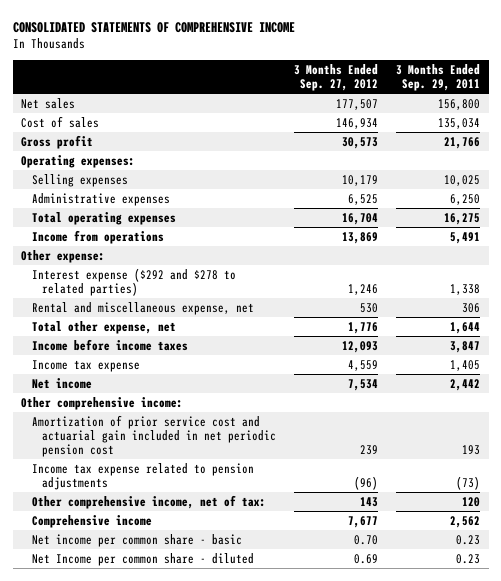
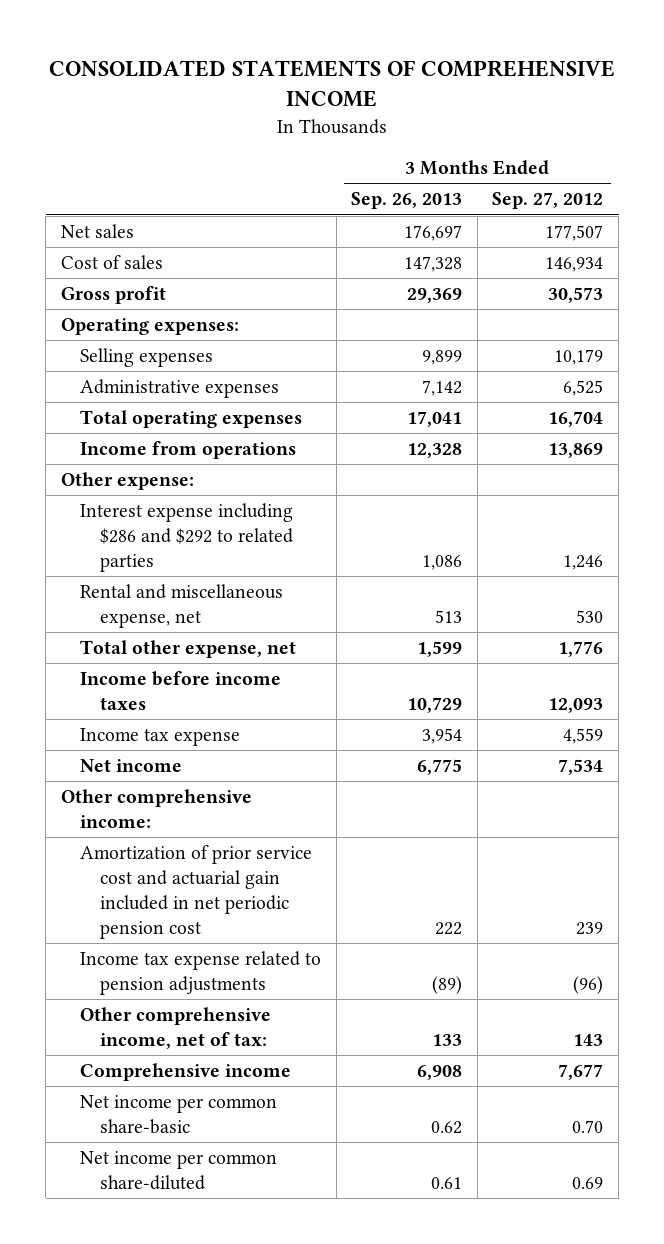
[395,64,480,92] 3 Months Ended Sep. 29, 2011 -> none
none -> [351,192,463,210] Sep. 26, 2013
[31,267,236,296] Interest expense ($292 and $278 to related parties) -> [80,502,294,572] Interest expense including $286 and $292 to related parties
[31,533,242,547] Net income per common share - basic -> [80,1094,278,1134] Net income per common share-basic
[31,552,254,566] Net Income per common share - diluted -> [80,1150,278,1190] Net income per common share-diluted

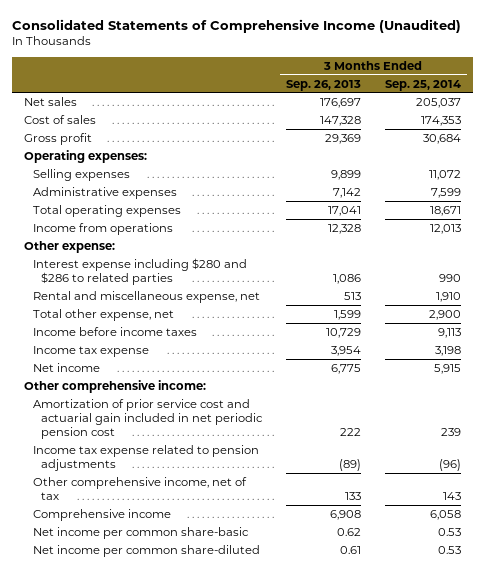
[49,60,616,108] CONSOLIDATED STATEMENTS OF COMPREHENSIVE INCOME -> [12,18,462,33] Consolidated Statements of Comprehensive Income (Unaudited)
[492,192,604,210] Sep. 27, 2012 -> none
none -> [384,79,461,91] Sep. 25, 2014
[80,502,294,572] Interest expense including $286 and $292 to related parties -> [32,257,247,286] Interest expense including $280 and $286 to related parties
[80,1006,272,1049] Other comprehensive income, net of tax: -> [32,476,247,501] Other comprehensive income, net of tax

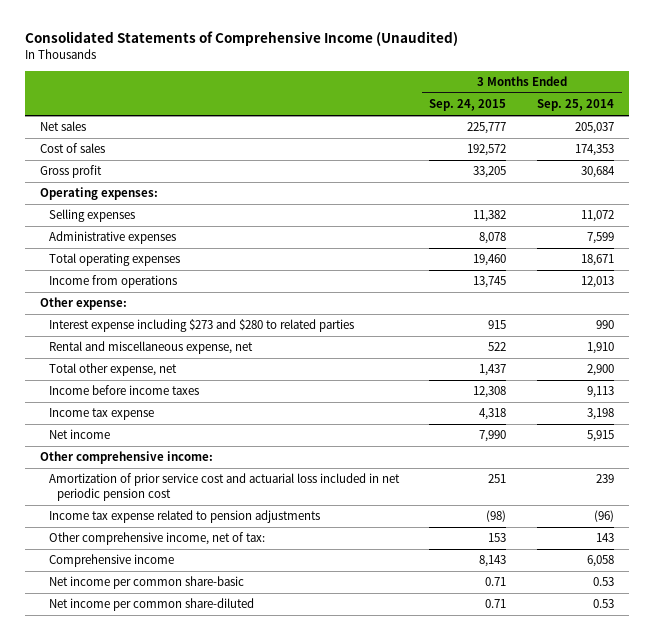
[286,79,362,91] Sep. 26, 2013 -> none
none -> [429,99,507,112] Sep. 24, 2015
[32,257,247,286] Interest expense including $280 and $286 to related parties -> [48,319,354,333] Interest expense including $273 and $280 to related parties
[32,398,264,440] Amortization of prior service cost and actuarial gain included in net periodic pension cost -> [48,473,400,501] Amortization of prior service cost and actuarial loss included in net periodic pension cost
[32,476,247,501] Other comprehensive income, net of tax -> [48,532,265,546] Other comprehensive income, net of tax:

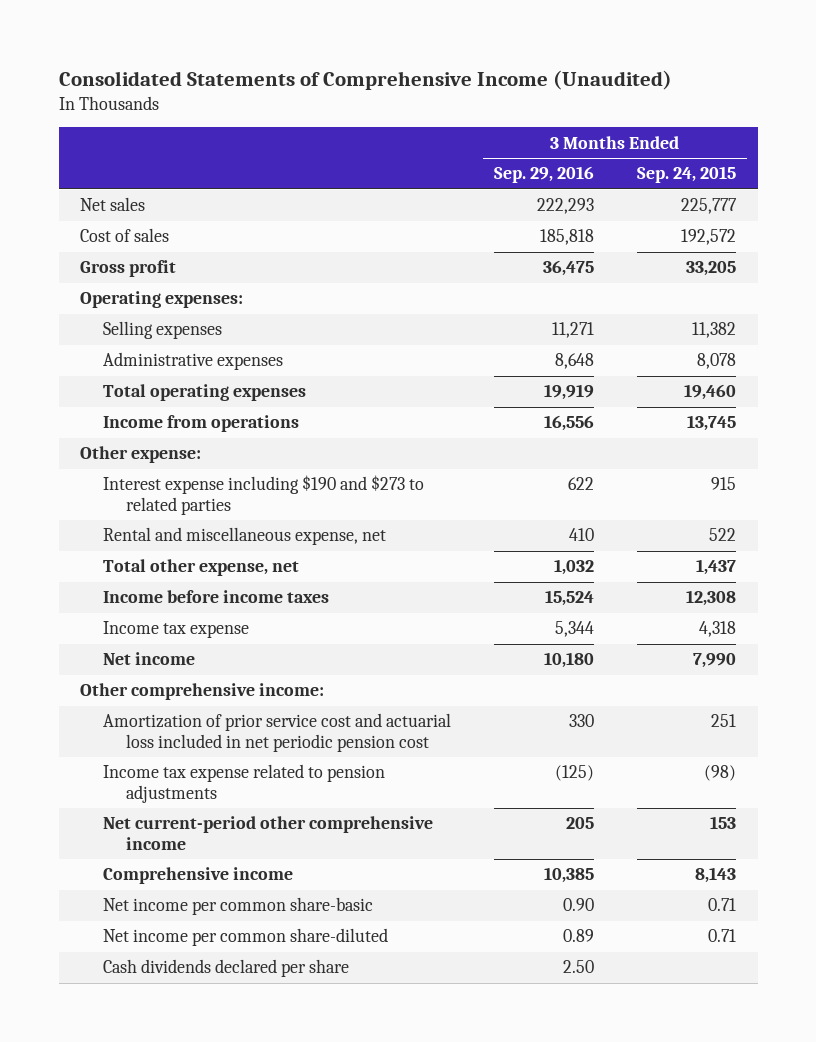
[536,99,614,112] Sep. 25, 2014 -> none
none -> [494,166,595,184] Sep. 29, 2016
[48,319,354,333] Interest expense including $273 and $280 to related parties -> [103,475,425,515] Interest expense including $190 and $273 to related parties
[48,532,265,546] Other comprehensive income, net of tax: -> [103,816,434,850] Net current-period other comprehensive income
none -> [103,959,350,978] Cash dividends declared per share

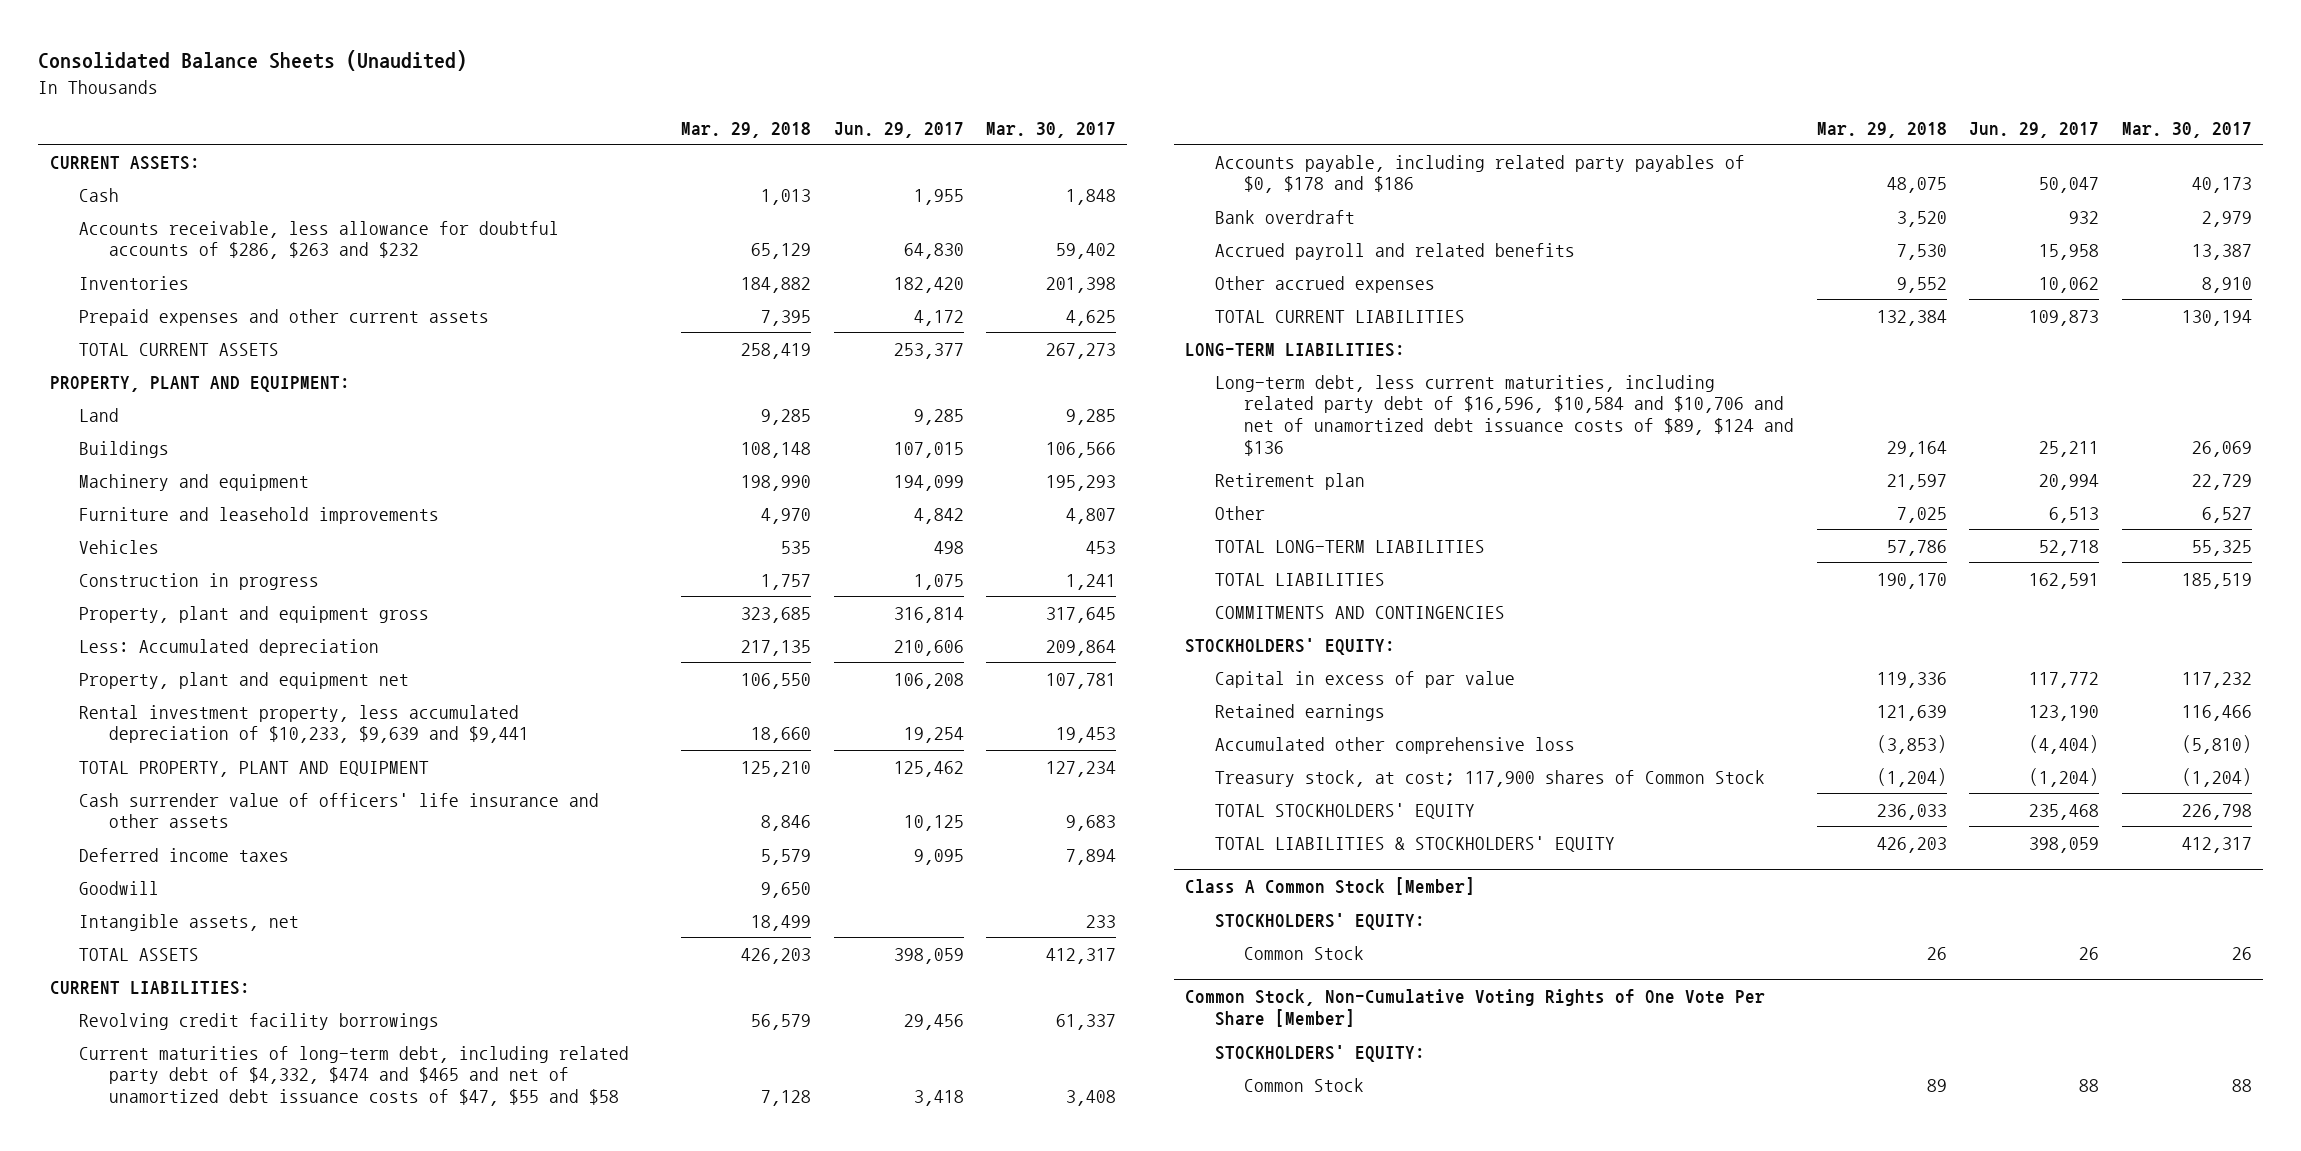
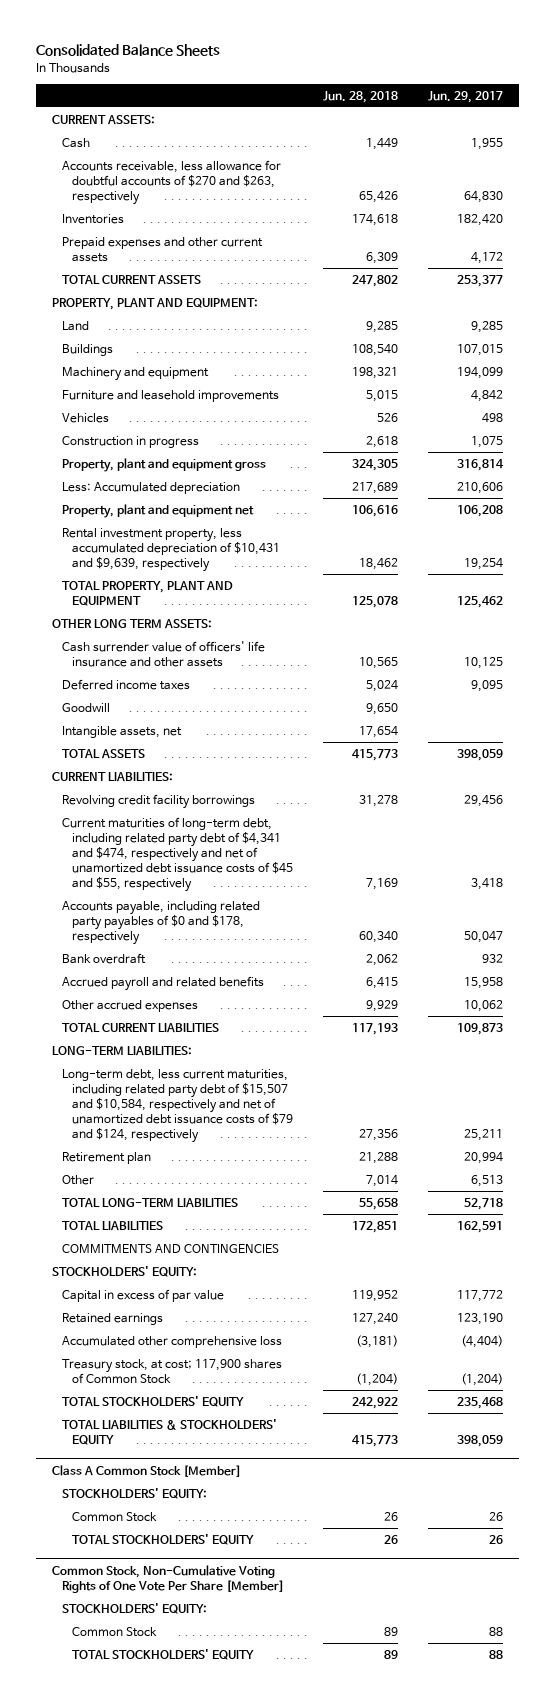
[38,50,468,72] Consolidated Balance Sheets (Unaudited) -> [36,44,221,57] Consolidated Balance Sheets
[681,121,812,138] Mar. 29, 2018 -> none
[986,121,1117,138] Mar. 30, 2017 -> none
none -> [323,90,399,103] Jun. 28, 2018
[79,220,560,260] Accounts receivable, less allowance for doubtful accounts of $286, $263 and $232 -> [61,160,281,206] Accounts receivable, less allowance for doubtful accounts of $270 and $263, respectively
[79,704,529,744] Rental investment property, less accumulated depreciation of $10,233, $9,639 and $9,441 -> [61,528,280,573] Rental investment property, less accumulated depreciation of $10,431 and $9,639, respectively
none -> [51,619,212,630] OTHER LONG TERM ASSETS:
[79,1045,630,1107] Current maturities of long-term debt, including related party debt of $4,332, $474 and $465 and net of unamortized debt issuance costs of $47, $55 and $58 -> [61,817,293,893] Current maturities of long-term debt, including related party debt of $4,341 and $474, respectively and net of unamortized debt issuance costs of $45 and $55, respectively
[1214,154,1745,194] Accounts payable, including related party payables of $0, $178 and $186 -> [61,901,260,946] Accounts payable, including related party payables of $0 and $178, respectively
[1214,374,1795,456] Long-term debt, less current maturities, including related party debt of $16,596, $10,584 and $10,706 and net of unamortized debt issuance costs of $89, $124 and $136 -> [61,1069,293,1144] Long-term debt, less current maturities, including related party debt of $15,507 and $10,584, respectively and net of unamortized debt issuance costs of $79 and $124, respectively
none -> [71,1534,254,1546] TOTAL STOCKHOLDERS' EQUITY
none -> [71,1649,254,1661] TOTAL STOCKHOLDERS' EQUITY

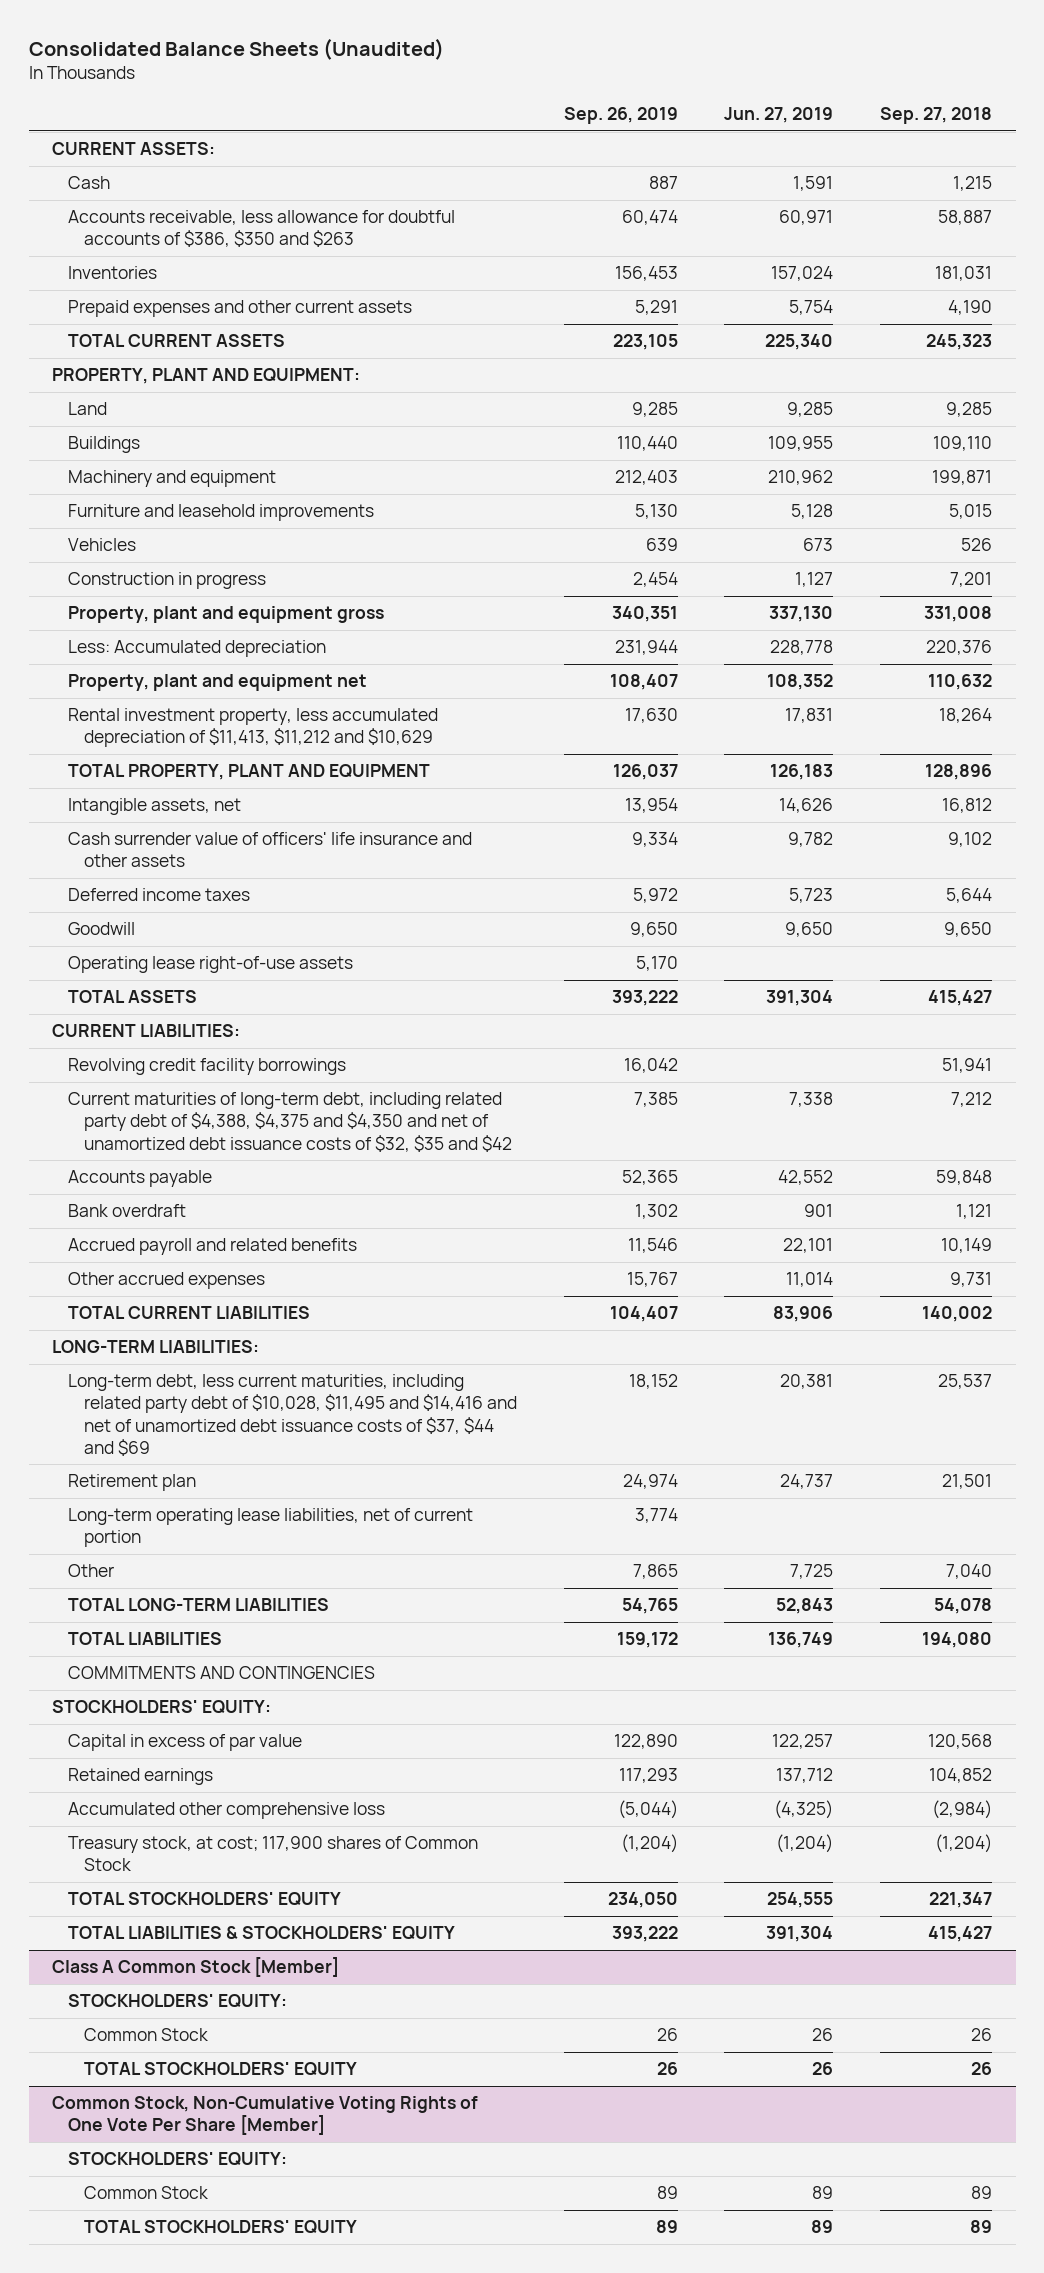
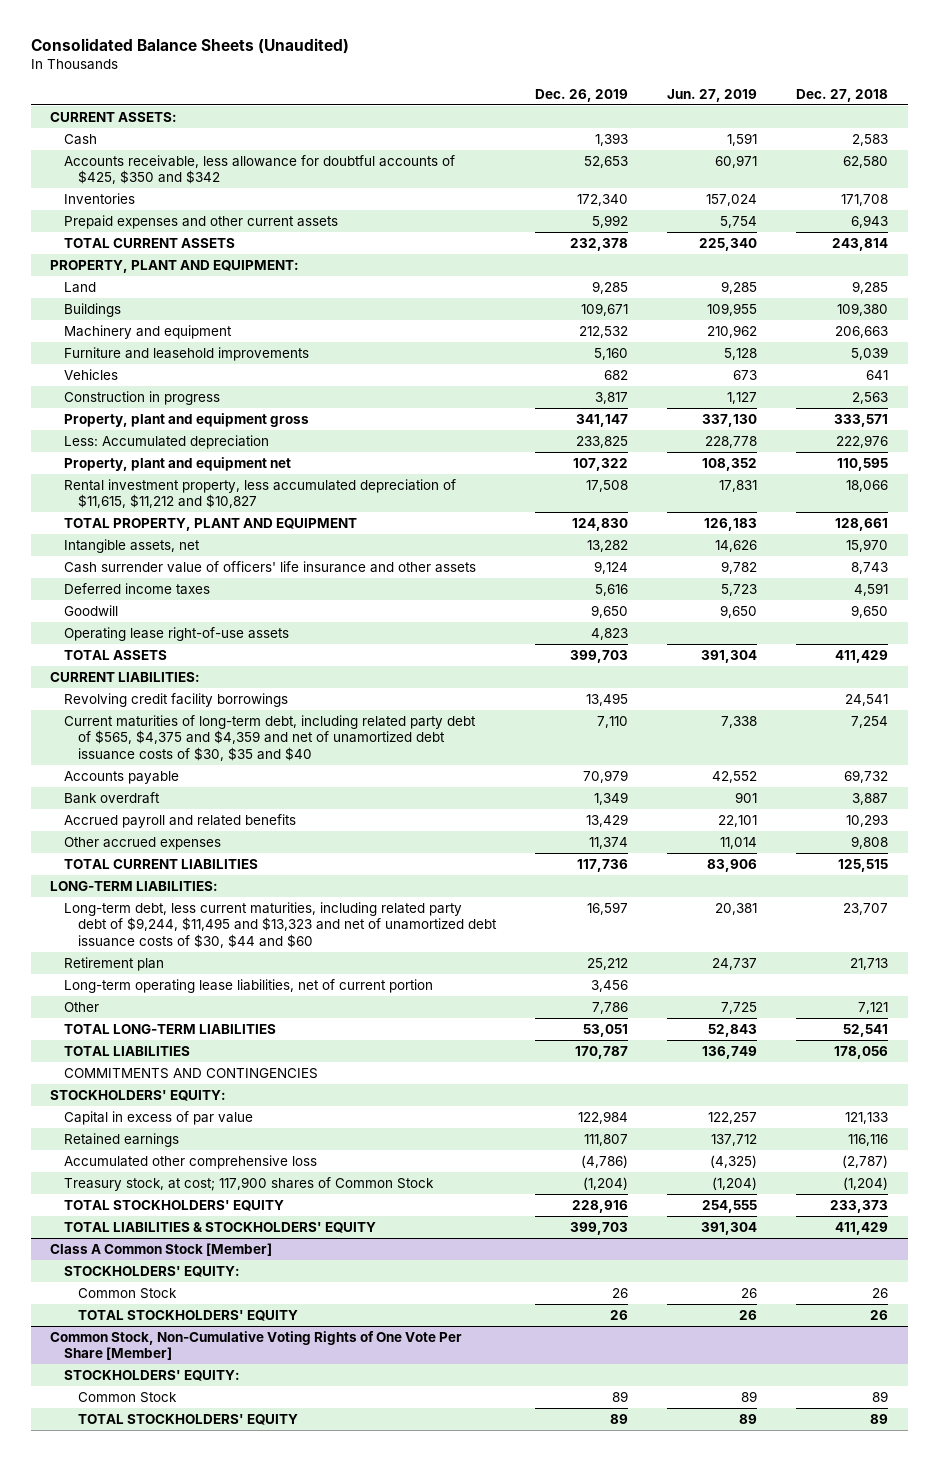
[563,107,678,125] Sep. 26, 2019 -> none
[880,107,993,125] Sep. 27, 2018 -> none
none -> [535,88,629,102] Dec. 26, 2019
none -> [796,88,889,102] Dec. 27, 2018
[68,210,456,248] Accounts receivable, less allowance for doubtful accounts of $386, $350 and $263 -> [64,154,456,185] Accounts receivable, less allowance for doubtful accounts of $425, $350 and $342
[68,708,439,748] Rental investment property, less accumulated depreciation of $11,413, $11,212 and $10,629 -> [64,478,457,509] Rental investment property, less accumulated depreciation of $11,615, $11,212 and $10,827
[68,1092,512,1152] Current maturities of long-term debt, including related party debt of $4,388, $4,375 and $4,350 and net of unamortized debt issuance costs of $32, $35 and $42 -> [64,714,477,761] Current maturities of long-term debt, including related party debt of $565, $4,375 and $4,359 and net of unamortized debt issuance costs of $30, $35 and $40
[68,1374,517,1456] Long-term debt, less current maturities, including related party debt of $10,028, $11,495 and $14,416 and net of unamortized debt issuance costs of $37, $44 and $69 -> [64,901,498,948] Long-term debt, less current maturities, including related party debt of $9,244, $11,495 and $13,323 and net of unamortized debt issuance costs of $30, $44 and $60

